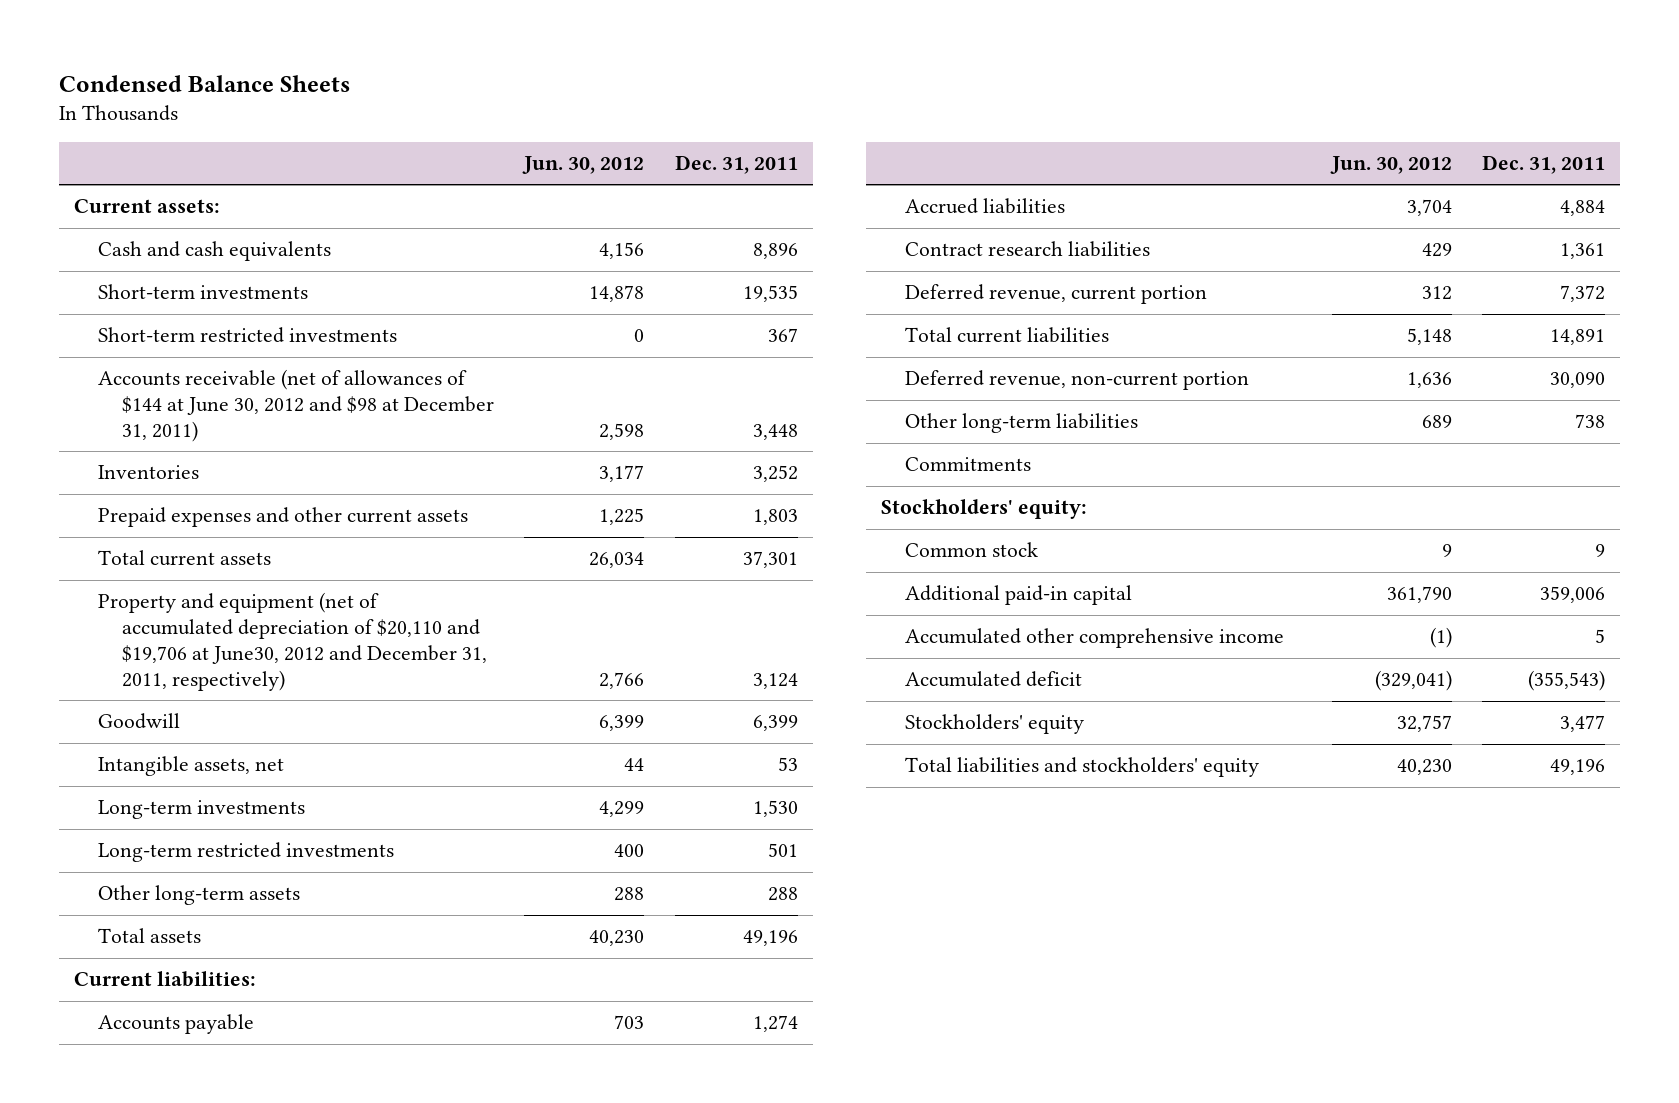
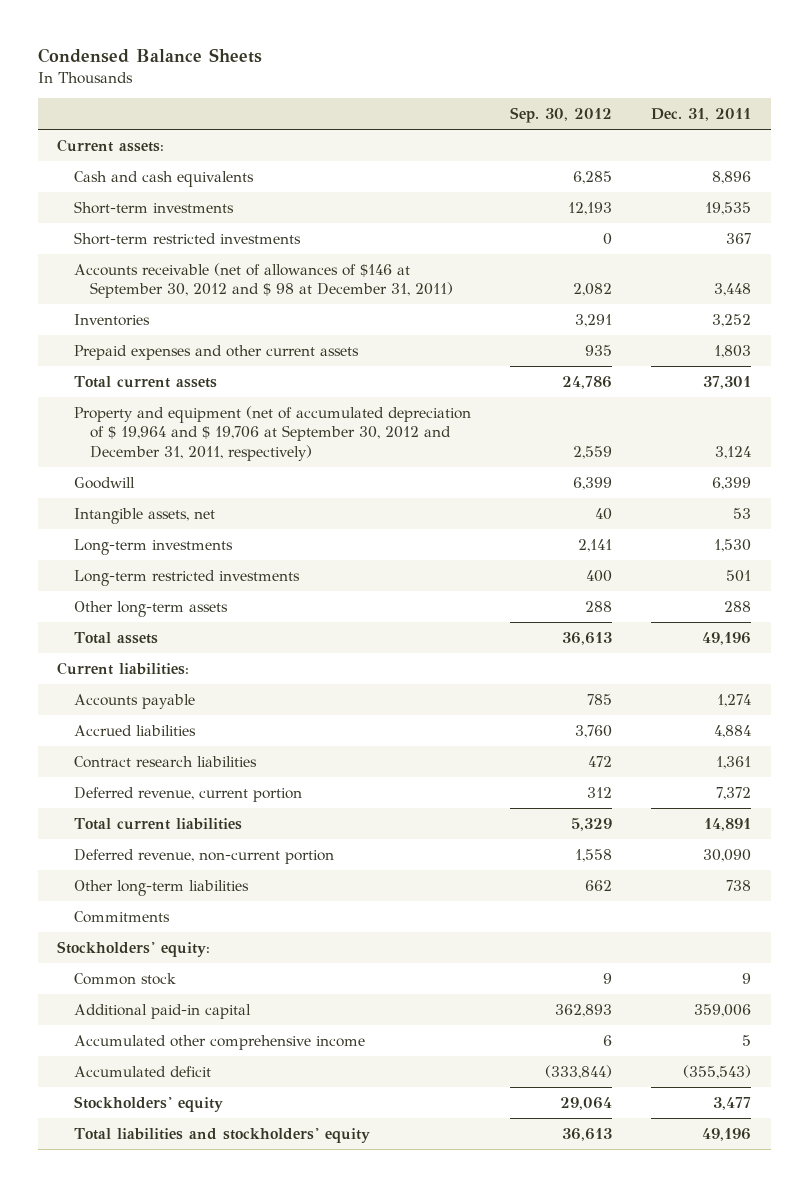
[522,155,645,174] Jun. 30, 2012 -> none
none -> [509,106,612,123] Sep. 30, 2012
[97,369,494,443] Accounts receivable (net of allowances of $144 at June 30, 2012 and $98 at December 31, 2011) -> [73,262,454,299] Accounts receivable (net of allowances of $146 at September 30, 2012 and $ 98 at December 31, 2011)
[97,592,487,691] Property and equipment (net of accumulated depreciation of $20,110 and $19,706 at June30, 2012 and December 31, 2011, respectively) -> [73,405,471,461] Property and equipment (net of accumulated depreciation of $ 19,964 and $ 19,706 at September 30, 2012 and December 31, 2011, respectively)

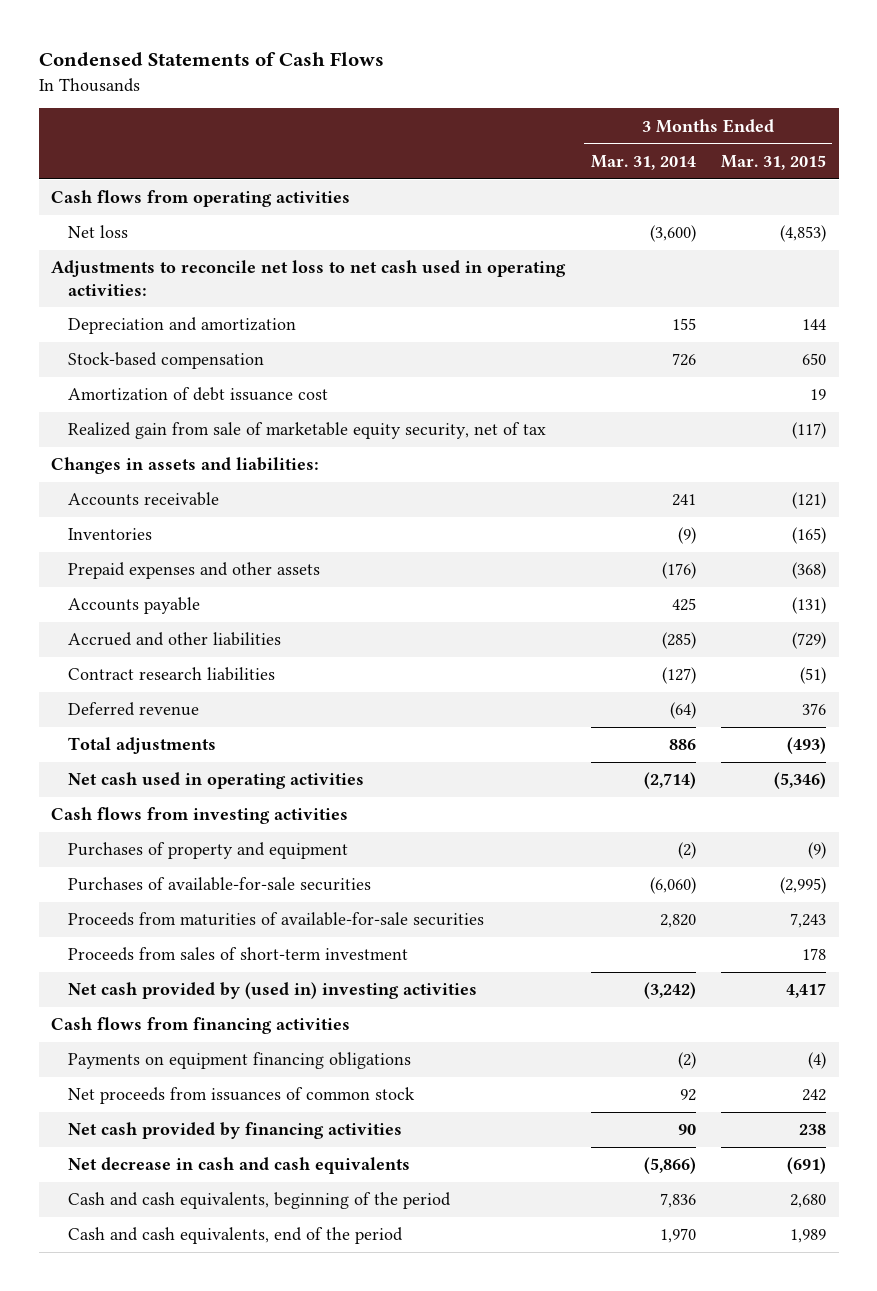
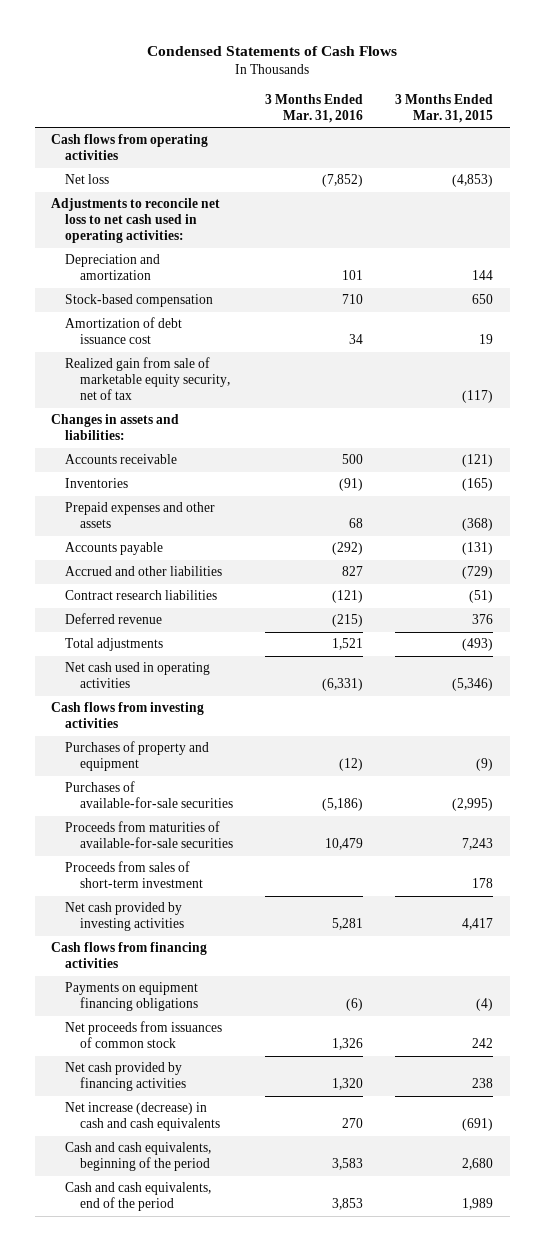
[590,154,696,170] Mar. 31, 2014 -> none
none -> [265,93,364,123] 3 Months Ended Mar. 31, 2016
[67,982,477,1000] Net cash provided by (used in) investing activities -> [65,902,184,932] Net cash provided by investing activities
[67,1157,410,1175] Net decrease in cash and cash equivalents -> [65,1102,220,1132] Net increase (decrease) in cash and cash equivalents

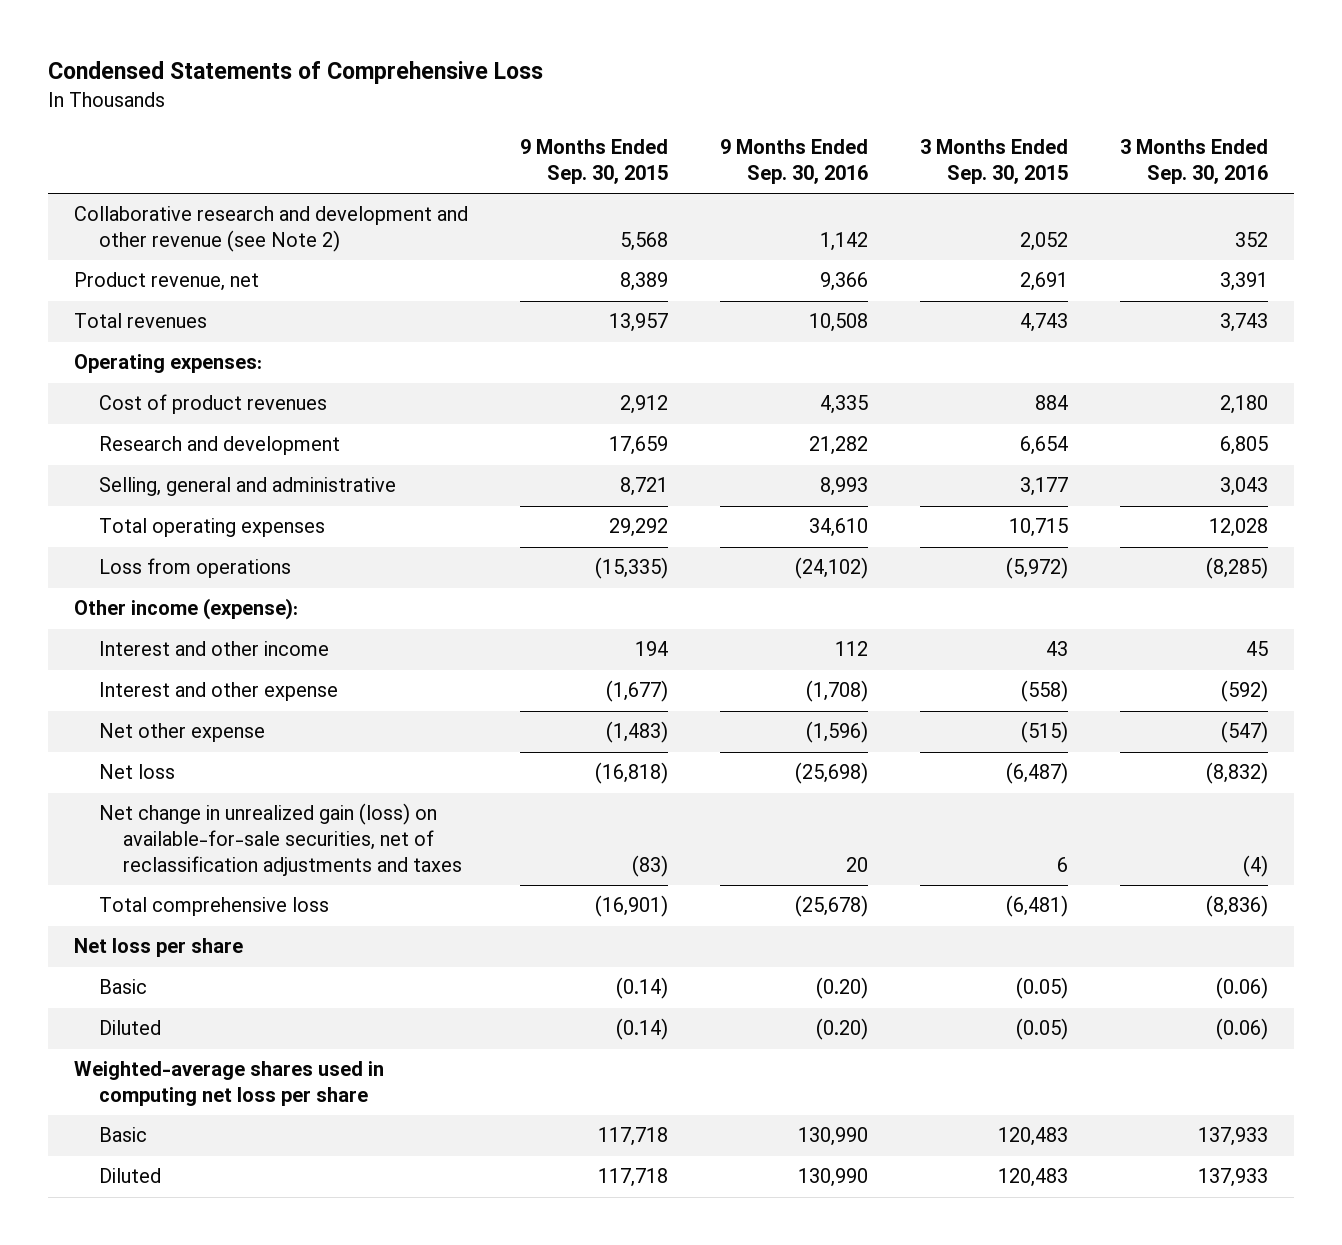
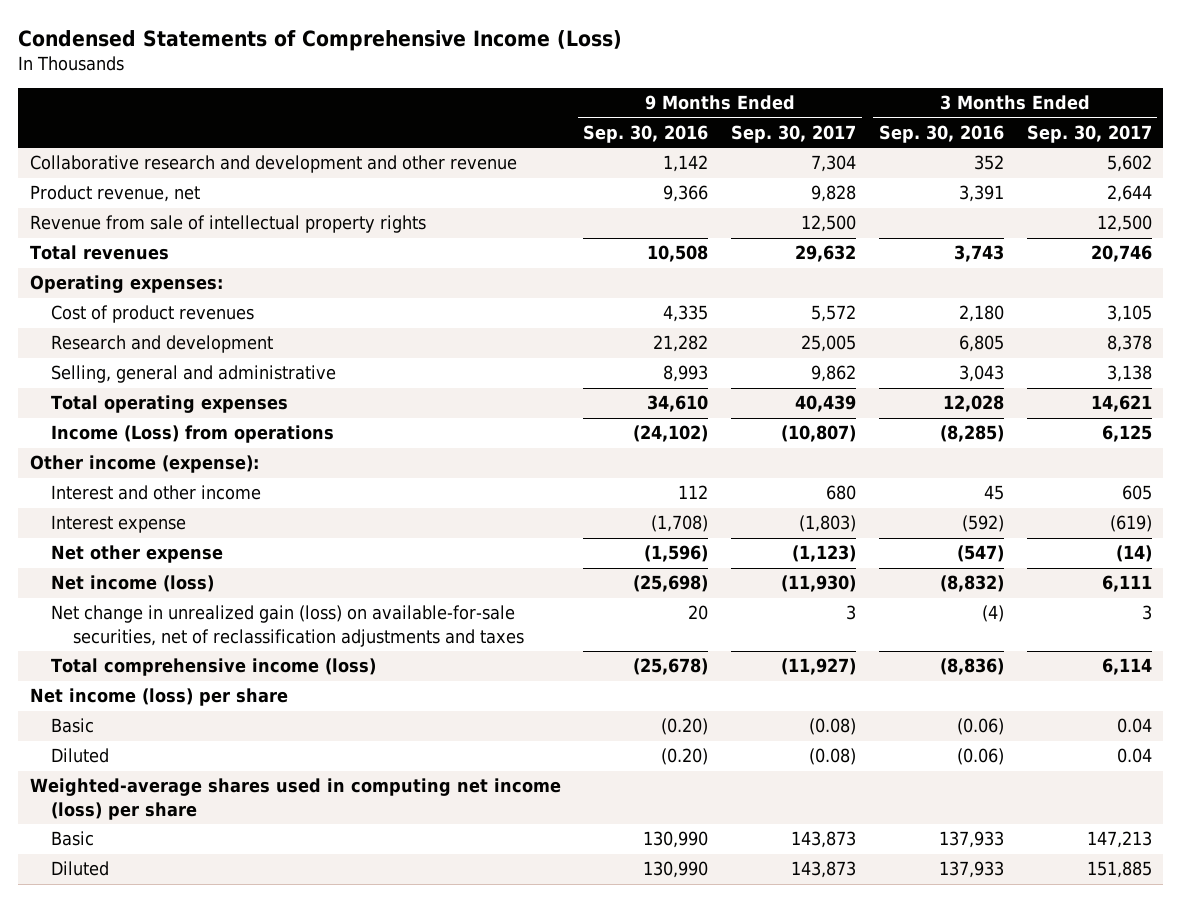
[47,61,543,85] Condensed Statements of Comprehensive Loss -> [18,29,623,51] Condensed Statements of Comprehensive Income (Loss)
[519,139,668,185] 9 Months Ended Sep. 30, 2015 -> none
[919,139,1068,185] 3 Months Ended Sep. 30, 2015 -> none
none -> [731,124,857,143] Sep. 30, 2017
none -> [1026,124,1152,143] Sep. 30, 2017
[73,206,468,253] Collaborative research and development and other revenue (see Note 2) -> [29,155,517,174] Collaborative research and development and other revenue
none -> [29,215,426,234] Revenue from sale of intellectual property rights
[98,558,291,579] Loss from operations -> [51,425,335,444] Income (Loss) from operations
[98,682,338,702] Interest and other expense -> [51,515,187,534] Interest expense
[98,764,175,780] Net loss -> [51,575,215,593] Net income (loss)
[98,897,329,917] Total comprehensive loss -> [51,658,377,677] Total comprehensive income (loss)
[73,938,243,958] Net loss per share -> [29,688,288,707] Net income (loss) per share
[73,1061,384,1107] Weighted-average shares used in computing net loss per share -> [29,778,561,820] Weighted-average shares used in computing net income (loss) per share

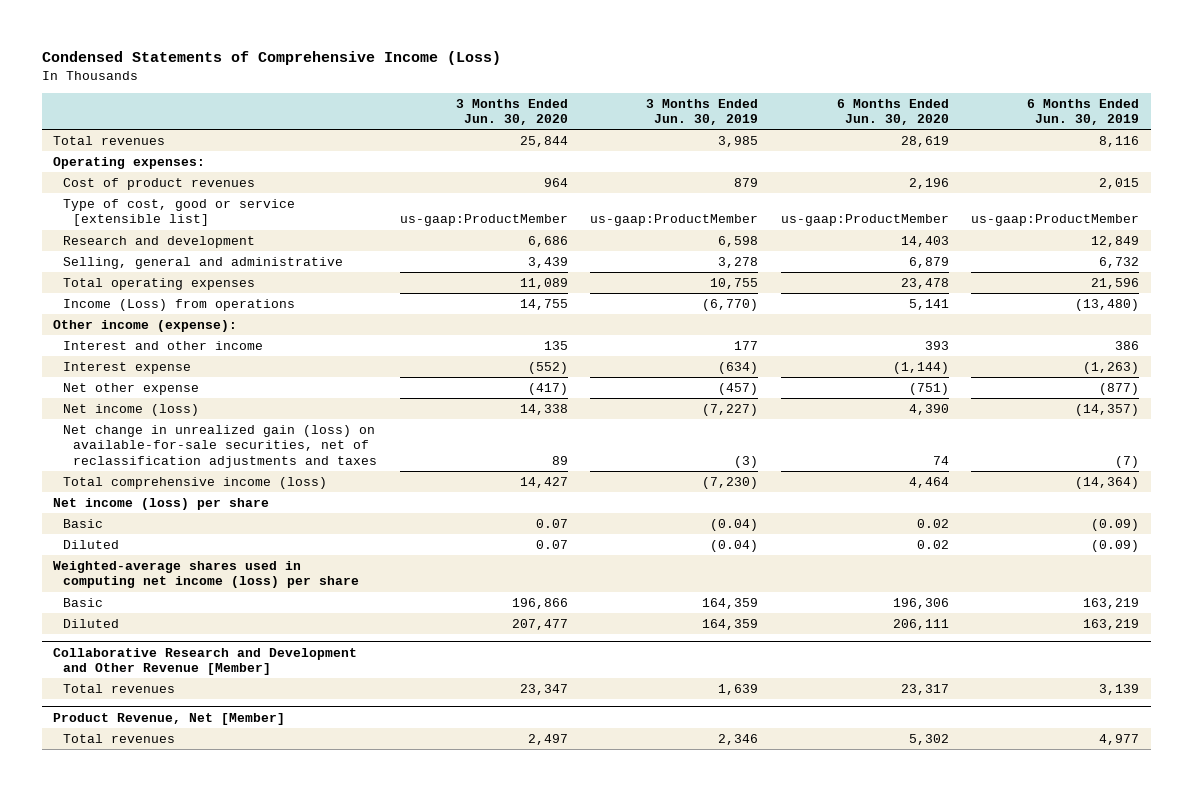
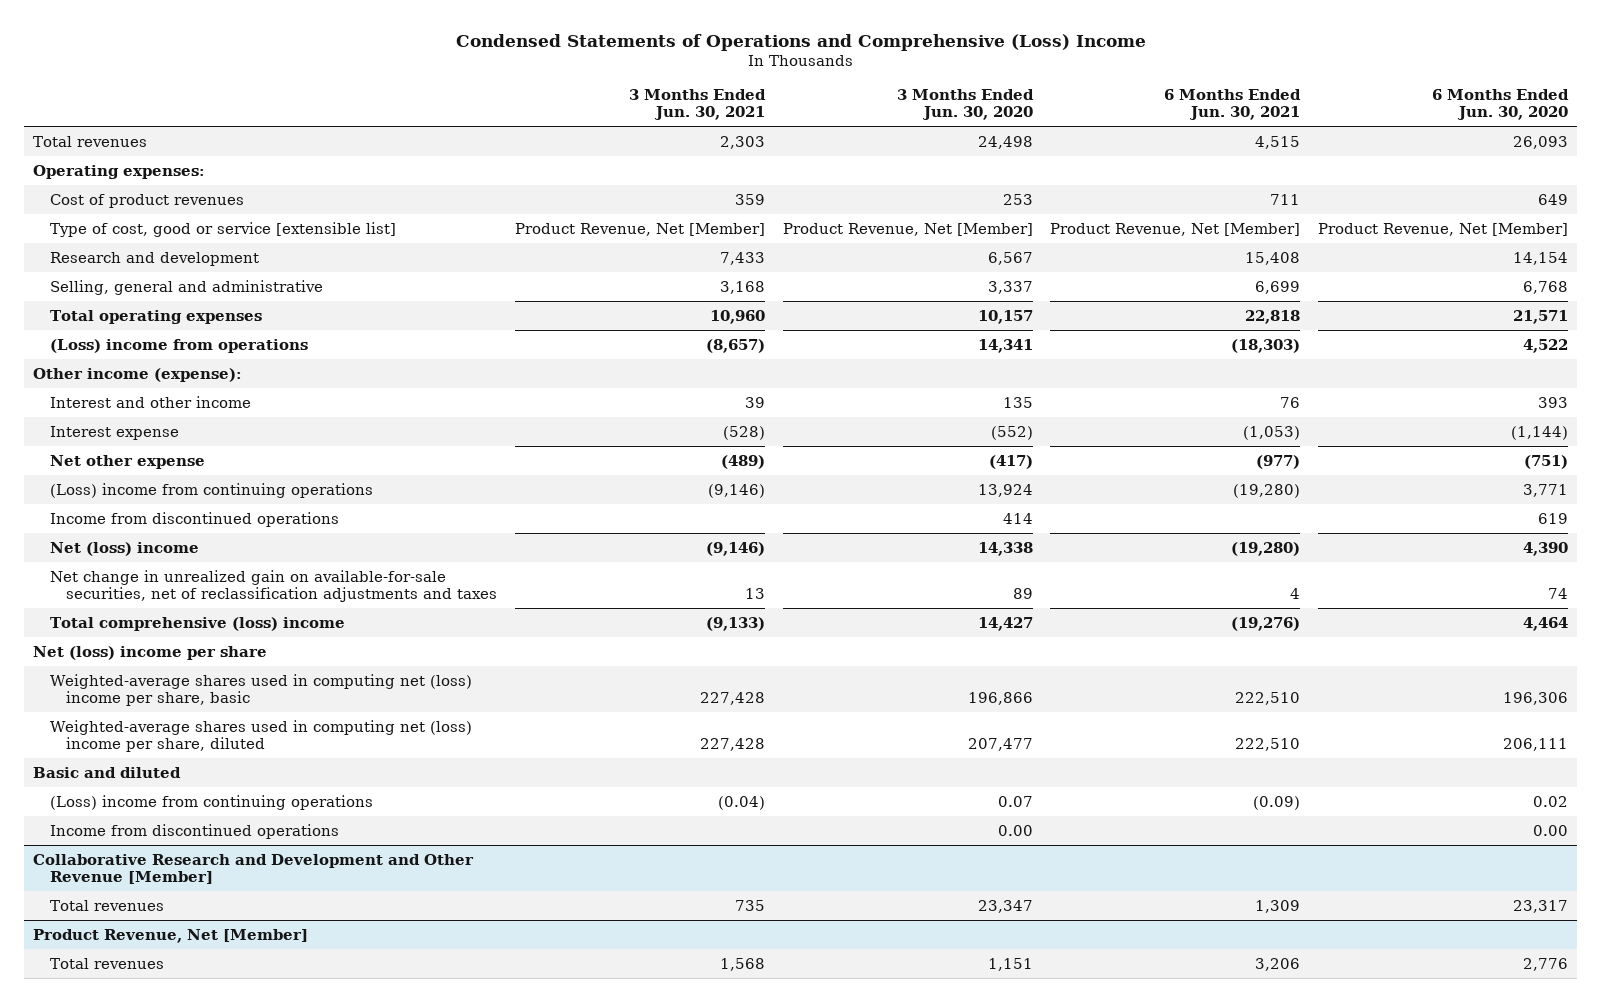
[41,51,501,66] Condensed Statements of Comprehensive Income (Loss) -> [455,33,1146,51] Condensed Statements of Operations and Comprehensive (Loss) Income
[646,98,759,126] 3 Months Ended Jun. 30, 2019 -> none
[1027,98,1140,126] 6 Months Ended Jun. 30, 2019 -> none
none -> [628,89,766,121] 3 Months Ended Jun. 30, 2021
none -> [1164,89,1302,121] 6 Months Ended Jun. 30, 2021
[519,135,568,147] 25,844 -> [977,135,1033,149] 24,498
[900,135,949,147] 28,619 -> [1513,135,1569,149] 26,093
[543,177,568,187] 964 -> [1002,193,1033,205] 253
[908,177,949,189] 2,196 -> [1538,193,1569,205] 649
[399,214,568,227] us-gaap:ProductMember -> [782,222,1033,236] Product Revenue, Net [Member]
[780,214,949,227] us-gaap:ProductMember -> [1318,222,1569,236] Product Revenue, Net [Member]
[527,235,568,247] 6,686 -> [987,251,1033,265] 6,567
[900,235,949,247] 14,403 -> [1513,251,1569,265] 14,154
[527,256,568,268] 3,439 -> [987,280,1033,294] 3,337
[908,256,949,268] 6,879 -> [1523,280,1569,294] 6,768
[519,277,568,289] 11,089 -> [977,309,1033,324] 10,157
[900,277,949,289] 23,478 -> [1513,309,1569,324] 21,571
[63,298,296,311] Income (Loss) from operations -> [49,338,308,353] (Loss) income from operations
[519,298,568,310] 14,755 -> [977,338,1033,353] 14,341
[908,298,949,310] 5,141 -> [1523,338,1569,353] 4,522
[63,518,104,528] Basic -> none
[63,539,120,549] Diluted -> none
[53,560,360,589] Weighted-average shares used in computing net income (loss) per share -> none
none -> [49,482,373,498] (Loss) income from continuing operations
none -> [49,511,339,527] Income from discontinued operations
[63,403,200,416] Net income (loss) -> [49,541,199,556] Net (loss) income
[63,424,378,468] Net change in unrealized gain (loss) on available-for-sale securities, net of reclassification adjustments and taxes -> [49,569,498,602] Net change in unrealized gain on available-for-sale securities, net of reclassification adjustments and taxes
[63,476,328,489] Total comprehensive income (loss) -> [49,616,345,631] Total comprehensive (loss) income
[53,497,270,510] Net income (loss) per share -> [33,645,268,660] Net (loss) income per share
[63,597,104,607] Basic -> [49,673,472,706] Weighted-average shares used in computing net (loss) income per share, basic
[63,618,120,628] Diluted -> [49,719,472,752] Weighted-average shares used in computing net (loss) income per share, diluted
none -> [33,766,182,778] Basic and diluted
none -> [49,794,373,810] (Loss) income from continuing operations
none -> [49,823,339,839] Income from discontinued operations
[527,733,568,745] 2,497 -> [987,957,1033,971] 1,151
[908,733,949,745] 5,302 -> [1523,957,1569,971] 2,776

